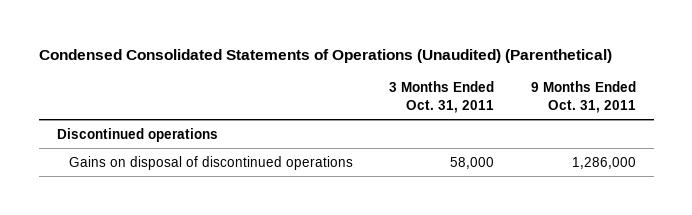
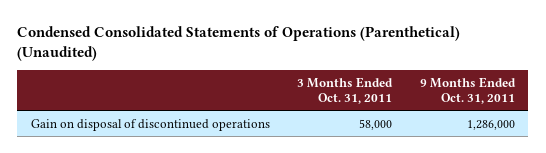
[38,48,612,63] Condensed Consolidated Statements of Operations (Unaudited) (Parenthetical) -> [17,26,461,62] Condensed Consolidated Statements of Operations (Parenthetical) (Unaudited)
[56,127,218,142] Discontinued operations -> none
[69,155,354,170] Gains on disposal of discontinued operations -> [30,118,270,131] Gain on disposal of discontinued operations

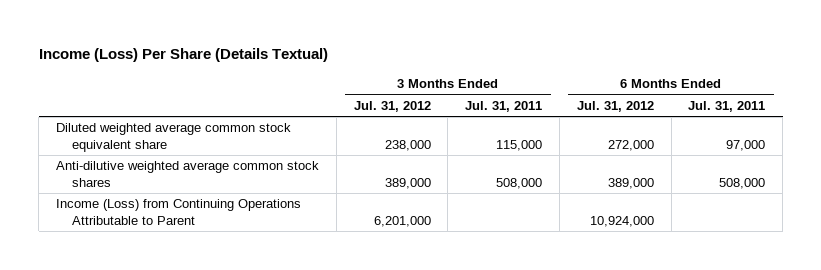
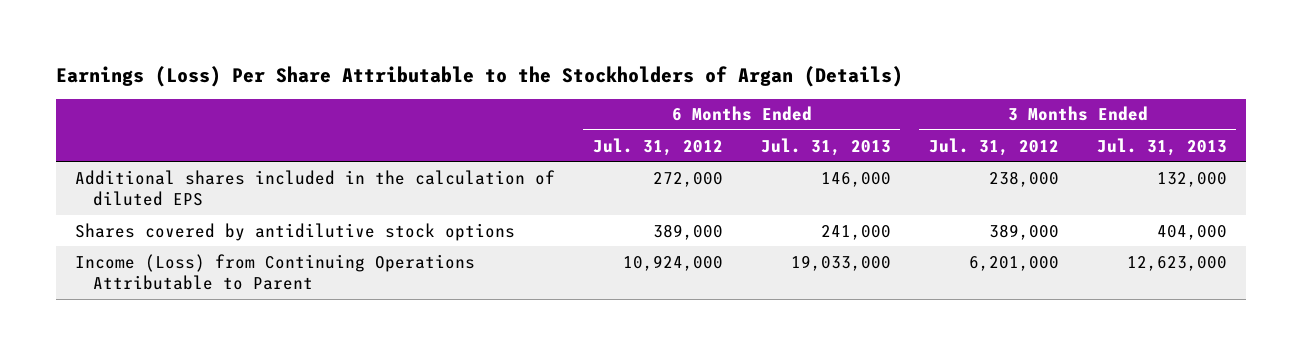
[38,48,328,63] Income (Loss) Per Share (Details Textual) -> [55,65,903,87] Earnings (Loss) Per Share Attributable to the Stockholders of Argan (Details)
[465,100,543,112] Jul. 31, 2011 -> none
[688,100,766,112] Jul. 31, 2011 -> none
none -> [760,137,891,156] Jul. 31, 2013
none -> [1096,137,1227,156] Jul. 31, 2013
[56,123,292,152] Diluted weighted average common stock equivalent share -> [74,169,555,206] Additional shares included in the calculation of diluted EPS
[56,161,320,187] Anti-dilutive weighted average common stock shares -> [74,222,515,241] Shares covered by antidilutive stock options

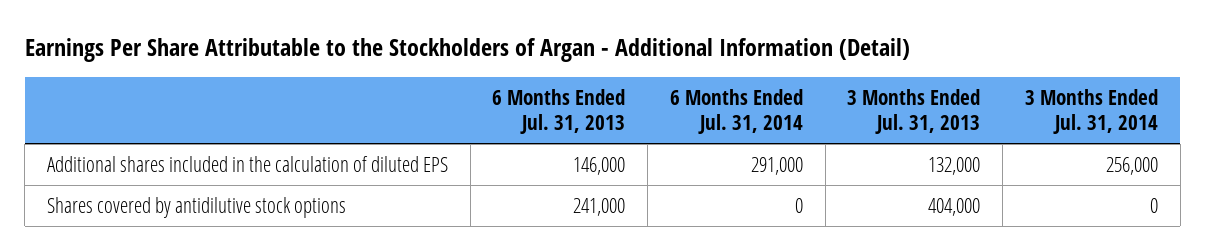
[55,65,903,87] Earnings (Loss) Per Share Attributable to the Stockholders of Argan (Details) -> [24,38,910,63] Earnings Per Share Attributable to the Stockholders of Argan - Additional Information (Detail)
[592,137,723,156] Jul. 31, 2012 -> none
[928,137,1059,156] Jul. 31, 2012 -> none
none -> [669,88,803,134] 6 Months Ended Jul. 31, 2014
none -> [1024,88,1158,134] 3 Months Ended Jul. 31, 2014
[74,253,475,290] Income (Loss) from Continuing Operations Attributable to Parent -> none

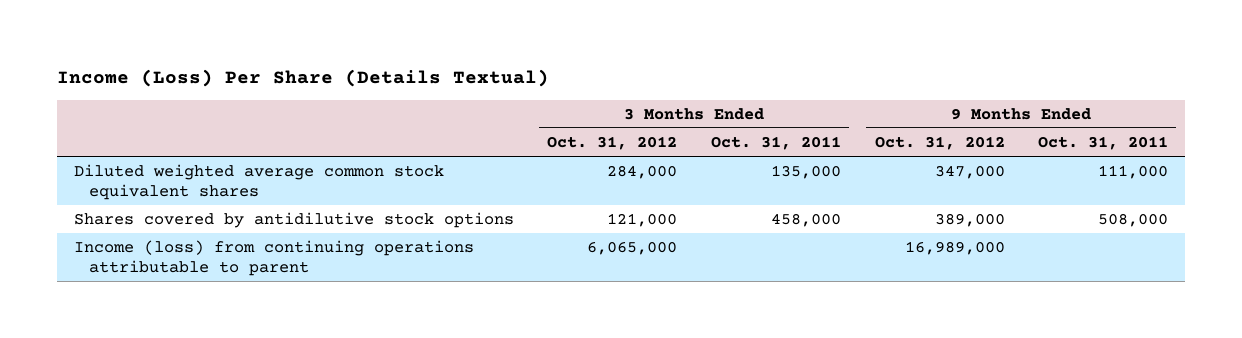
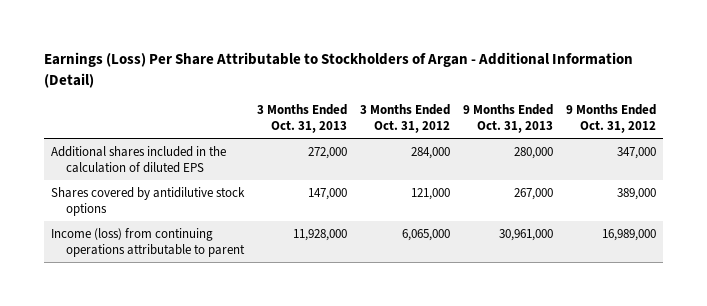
[57,69,550,88] Income (Loss) Per Share (Details Textual) -> [44,52,634,88] Earnings (Loss) Per Share Attributable to Stockholders of Argan - Additional Information (Detail)
[710,135,841,150] Oct. 31, 2011 -> none
[1038,135,1169,150] Oct. 31, 2011 -> none
none -> [256,104,347,134] 3 Months Ended Oct. 31, 2013
none -> [462,104,553,134] 9 Months Ended Oct. 31, 2013
[73,163,444,201] Diluted weighted average common stock equivalent shares -> [50,145,226,173] Additional shares included in the calculation of diluted EPS

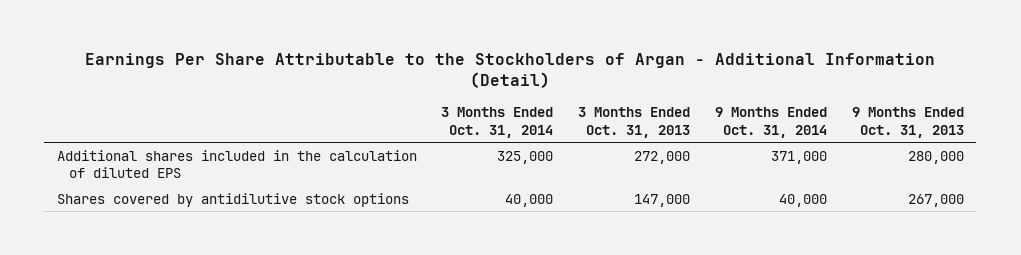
[44,52,634,88] Earnings (Loss) Per Share Attributable to Stockholders of Argan - Additional Information (Detail) -> [85,53,936,89] Earnings Per Share Attributable to the Stockholders of Argan - Additional Information (Detail)
[359,104,450,134] 3 Months Ended Oct. 31, 2012 -> none
[565,104,656,134] 9 Months Ended Oct. 31, 2012 -> none
none -> [441,107,554,138] 3 Months Ended Oct. 31, 2014
none -> [715,107,828,138] 9 Months Ended Oct. 31, 2014
[50,227,245,257] Income (loss) from continuing operations attributable to parent -> none

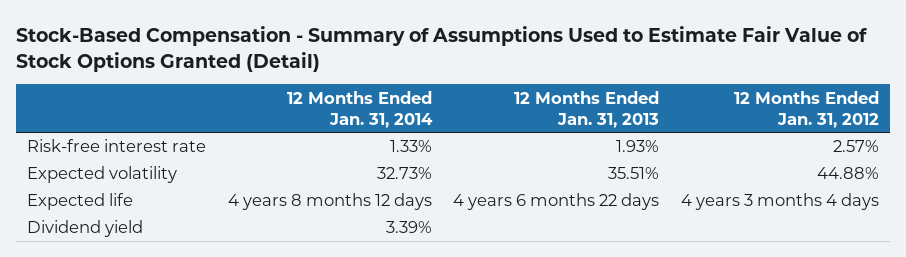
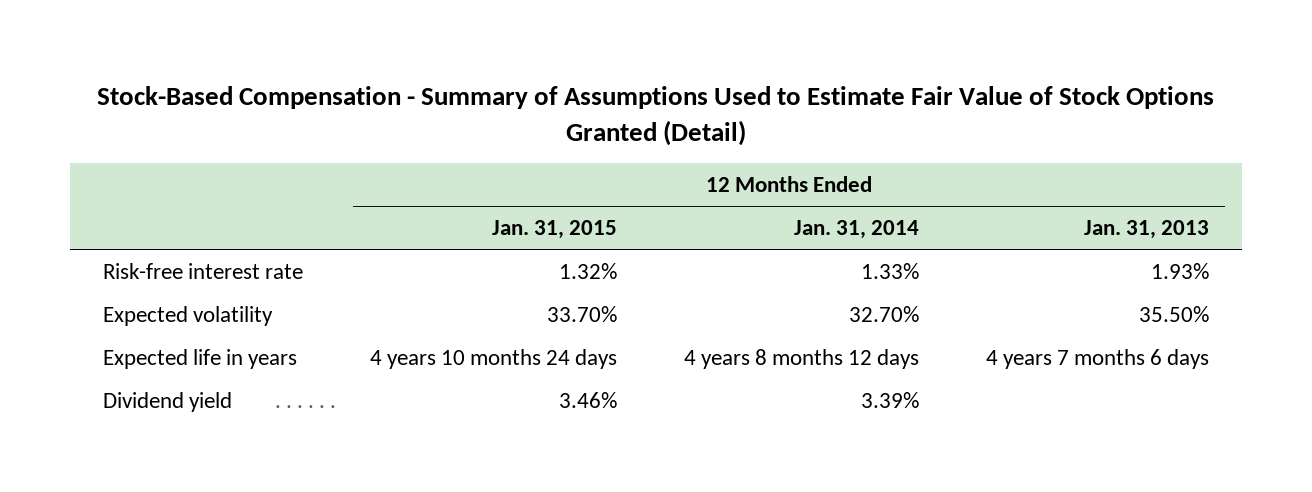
[734,90,880,128] 12 Months Ended Jan. 31, 2012 -> none
none -> [491,220,617,240] Jan. 31, 2015
[376,167,432,180] 32.73% -> [848,305,919,322] 32.70%
[608,167,660,180] 35.51% -> [1138,305,1209,322] 35.50%
[27,193,134,211] Expected life -> [103,348,298,369] Expected life in years
[453,193,660,211] 4 years 6 months 22 days -> [985,348,1209,369] 4 years 7 months 6 days

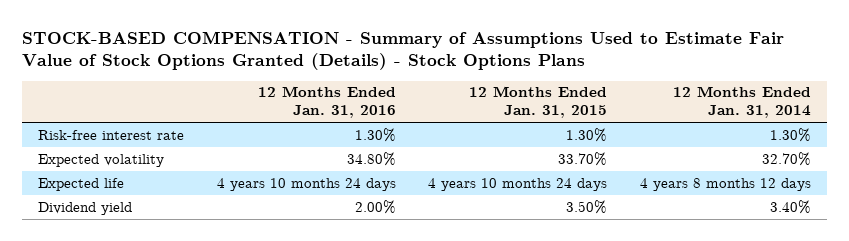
[96,86,1214,146] Stock-Based Compensation - Summary of Assumptions Used to Estimate Fair Value of Stock Options Granted (Detail) -> [21,31,784,71] STOCK-BASED COMPENSATION - Summary of Assumptions Used to Estimate Fair Value of Stock Options Granted (Details) - Stock Options Plans
[1083,220,1209,240] Jan. 31, 2013 -> none
none -> [257,86,396,119] 12 Months Ended Jan. 31, 2016
[558,262,617,279] 1.32% -> [566,127,608,142] 1.30%
[860,262,919,279] 1.33% -> [769,127,811,142] 1.30%
[103,348,298,369] Expected life in years -> [38,177,125,191] Expected life
[558,391,617,408] 3.46% -> [566,199,608,214] 3.50%
[860,391,919,408] 3.39% -> [769,199,811,214] 3.40%

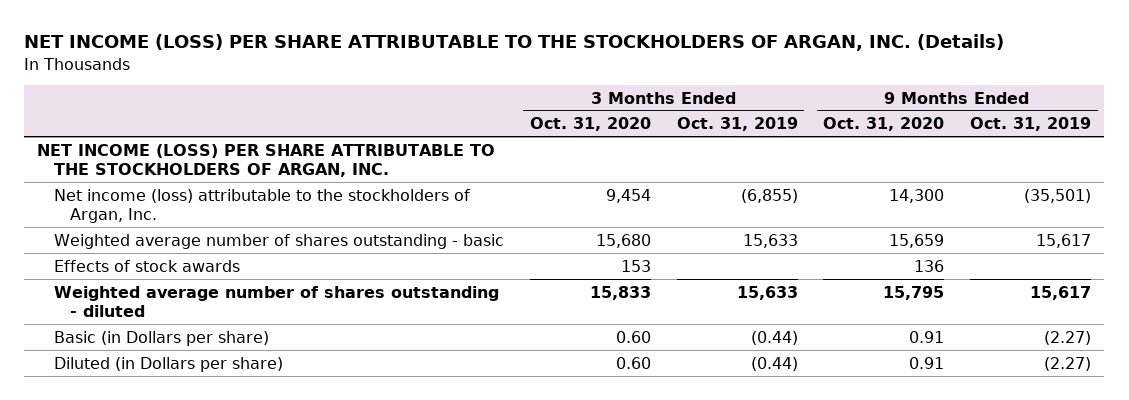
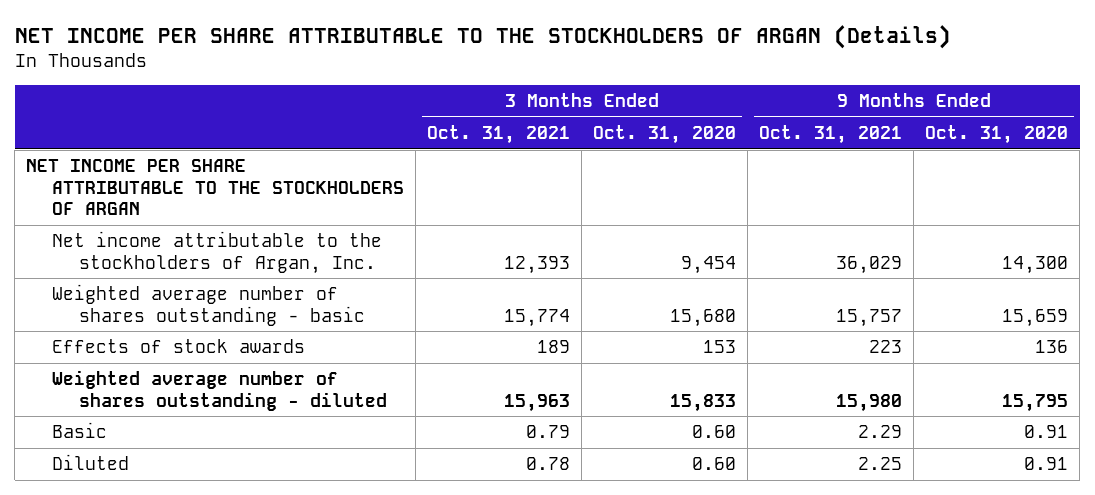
[24,34,1005,52] NET INCOME (LOSS) PER SHARE ATTRIBUTABLE TO THE STOCKHOLDERS OF ARGAN, INC. (Details) -> [14,24,951,49] NET INCOME PER SHARE ATTRIBUTABLE TO THE STOCKHOLDERS OF ARGAN (Details)
[676,117,798,132] Oct. 31, 2019 -> none
[970,117,1092,132] Oct. 31, 2019 -> none
none -> [427,125,571,145] Oct. 31, 2021
none -> [759,125,903,145] Oct. 31, 2021
[37,143,496,177] NET INCOME (LOSS) PER SHARE ATTRIBUTABLE TO THE STOCKHOLDERS OF ARGAN, INC. -> [26,159,405,215] NET INCOME PER SHARE ATTRIBUTABLE TO THE STOCKHOLDERS OF ARGAN
[53,188,470,223] Net income (loss) attributable to the stockholders of Argan, Inc. -> [52,231,383,274] Net income attributable to the stockholders of Argan, Inc.
[53,330,269,346] Basic (in Dollars per share) -> [52,422,108,439] Basic
[53,356,283,372] Diluted (in Dollars per share) -> [52,454,130,471] Diluted

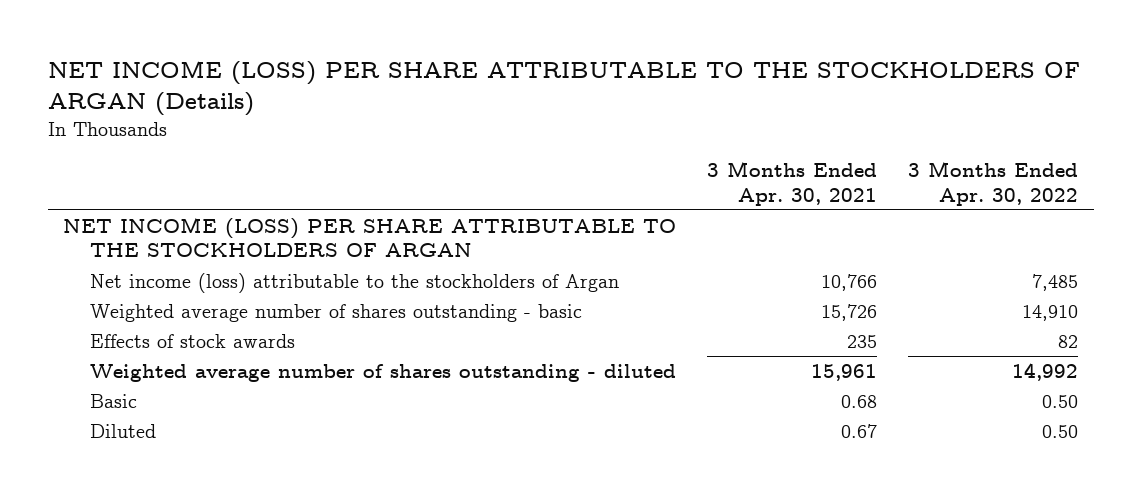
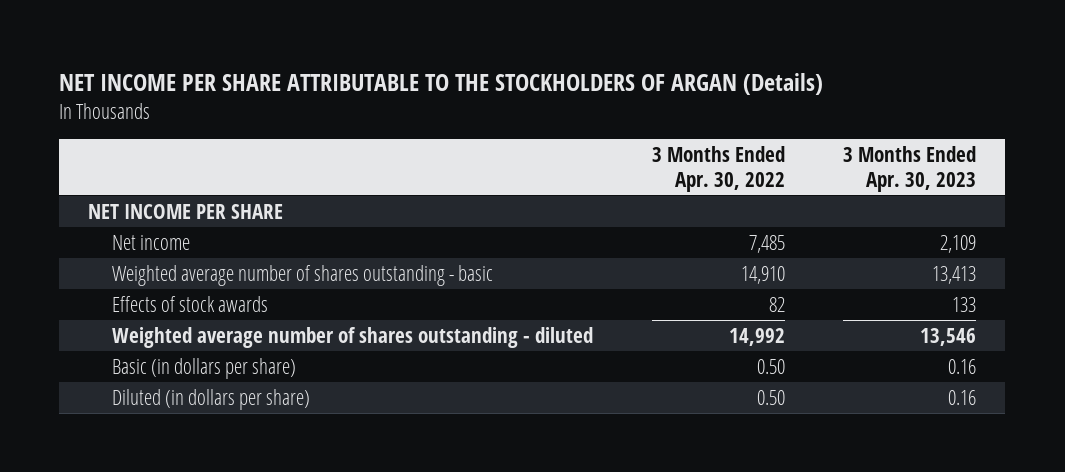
[47,61,1080,116] NET INCOME (LOSS) PER SHARE ATTRIBUTABLE TO THE STOCKHOLDERS OF ARGAN (Details) -> [59,73,824,96] NET INCOME PER SHARE ATTRIBUTABLE TO THE STOCKHOLDERS OF ARGAN (Details)
[707,161,878,206] 3 Months Ended Apr. 30, 2021 -> none
none -> [843,145,977,192] 3 Months Ended Apr. 30, 2023
[62,216,676,258] NET INCOME (LOSS) PER SHARE ATTRIBUTABLE TO THE STOCKHOLDERS OF ARGAN -> [88,203,284,219] NET INCOME PER SHARE
[90,272,620,293] Net income (loss) attributable to the stockholders of Argan -> [112,234,191,250] Net income
[90,393,138,408] Basic -> [112,357,297,379] Basic (in dollars per share)
[90,423,157,438] Diluted -> [112,388,311,410] Diluted (in dollars per share)

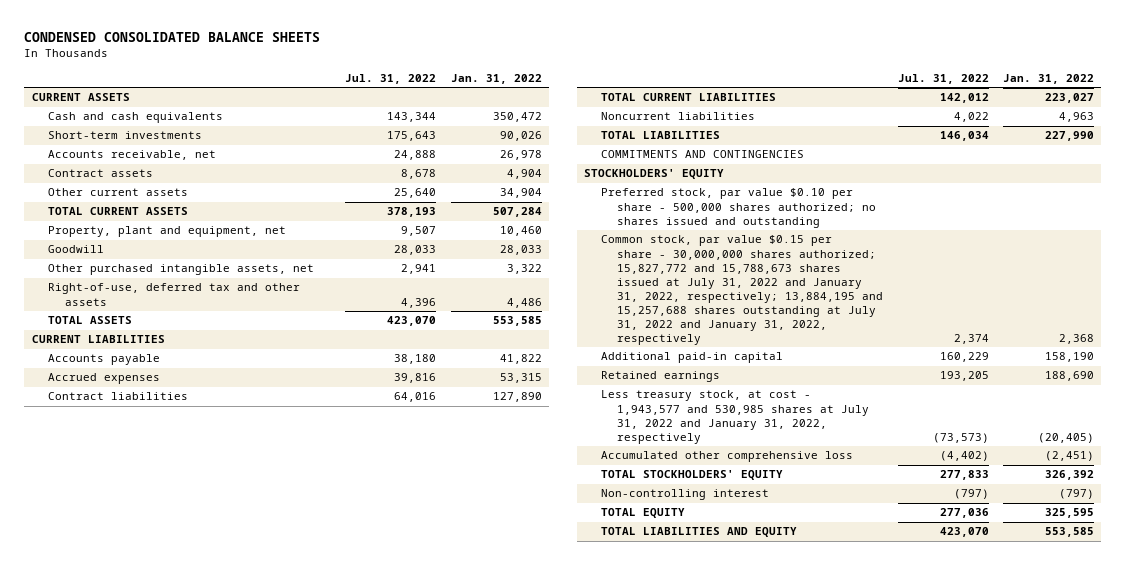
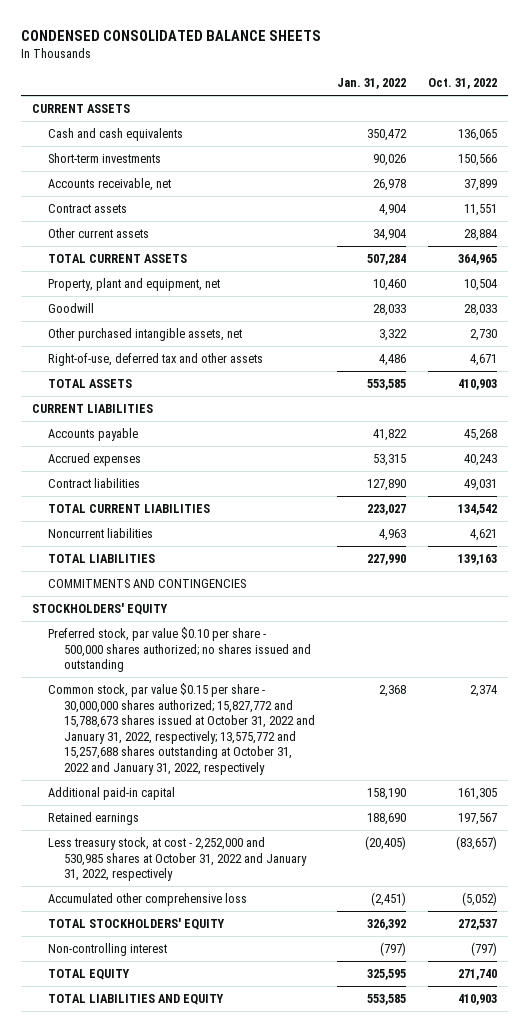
[345,73,437,84] Jul. 31, 2022 -> none
none -> [427,78,497,90] Oct. 31, 2022
[600,235,884,345] Common stock, par value $0.15 per share - 30,000,000 shares authorized; 15,827,772 and 15,788,673 shares issued at July 31, 2022 and January 31, 2022, respectively; 13,884,195 and 15,257,688 shares outstanding at July 31, 2022 and January 31, 2022, respectively -> [47,683,315,775] Common stock, par value $0.15 per share - 30,000,000 shares authorized; 15,827,772 and 15,788,673 shares issued at October 31, 2022 and January 31, 2022, respectively; 13,575,772 and 15,257,688 shares outstanding at October 31, 2022 and January 31, 2022, respectively
[600,390,870,444] Less treasury stock, at cost - 1,943,577 and 530,985 shares at July 31, 2022 and January 31, 2022, respectively -> [47,837,307,882] Less treasury stock, at cost - 2,252,000 and 530,985 shares at October 31, 2022 and January 31, 2022, respectively

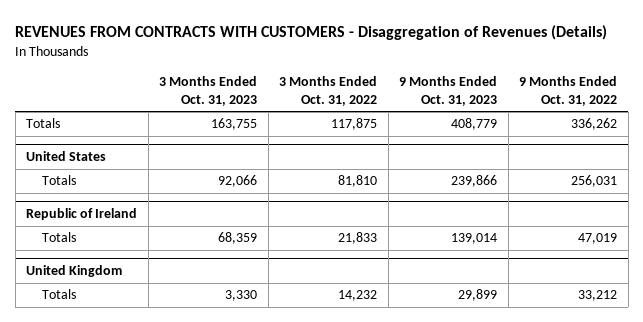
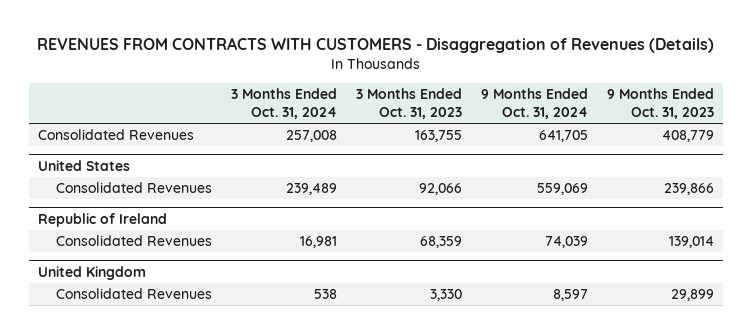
[279,76,378,107] 3 Months Ended Oct. 31, 2022 -> none
[519,76,618,107] 9 Months Ended Oct. 31, 2022 -> none
none -> [231,88,338,119] 3 Months Ended Oct. 31, 2024
none -> [480,88,588,119] 9 Months Ended Oct. 31, 2024
[26,118,61,129] Totals -> [38,129,195,141] Consolidated Revenues
[42,175,77,186] Totals -> [56,182,213,194] Consolidated Revenues
[42,232,77,243] Totals -> [56,235,213,247] Consolidated Revenues
[42,289,77,300] Totals -> [56,288,213,300] Consolidated Revenues

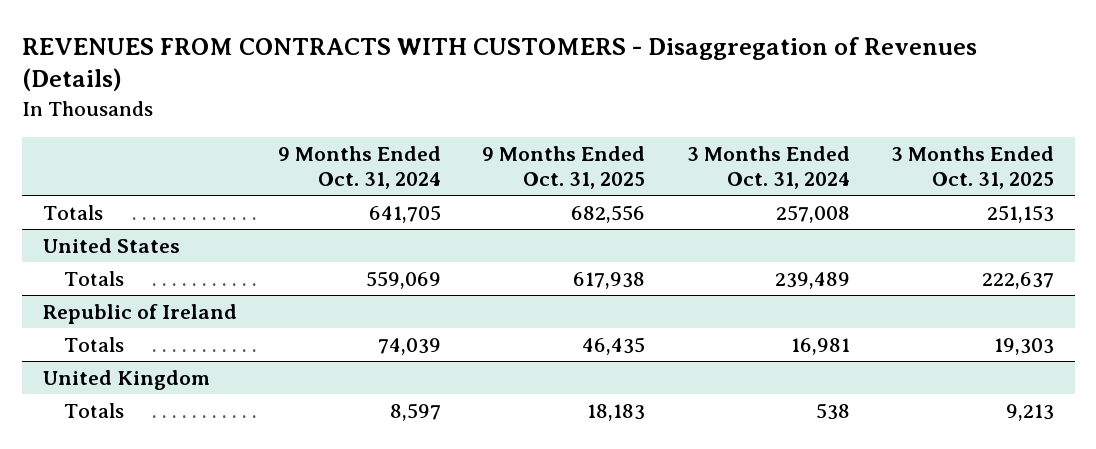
[355,88,462,119] 3 Months Ended Oct. 31, 2023 -> none
[606,88,714,119] 9 Months Ended Oct. 31, 2023 -> none
none -> [482,146,646,189] 9 Months Ended Oct. 31, 2025
none -> [890,146,1054,189] 3 Months Ended Oct. 31, 2025
[38,129,195,141] Consolidated Revenues -> [42,204,103,220] Totals
[56,182,213,194] Consolidated Revenues -> [64,270,125,286] Totals
[56,235,213,247] Consolidated Revenues -> [64,336,125,352] Totals
[56,288,213,300] Consolidated Revenues -> [64,402,125,418] Totals

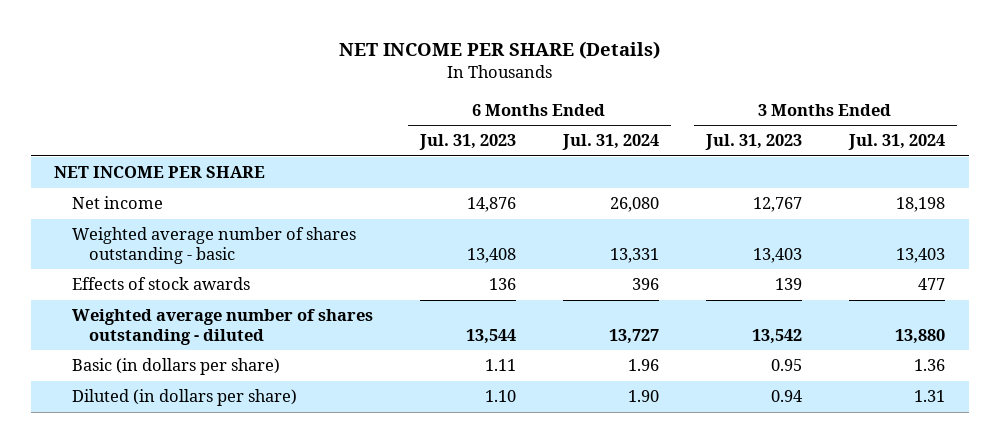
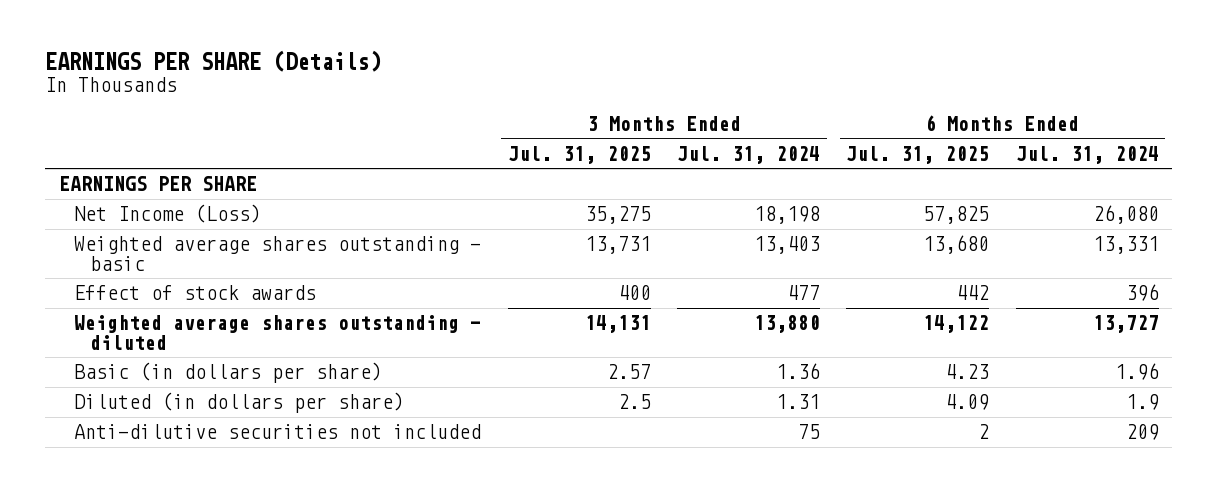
[338,41,660,60] NET INCOME PER SHARE (Details) -> [45,50,382,73] EARNINGS PER SHARE (Details)
[418,134,516,151] Jul. 31, 2023 -> none
[704,134,802,151] Jul. 31, 2023 -> none
none -> [507,145,651,164] Jul. 31, 2025
none -> [846,145,990,164] Jul. 31, 2025
[54,166,266,179] NET INCOME PER SHARE -> [58,176,257,192] EARNINGS PER SHARE
[71,196,163,210] Net income -> [74,204,262,224] Net Income (Loss)
[71,227,356,264] Weighted average number of shares outstanding - basic -> [74,236,482,271] Weighted average shares outstanding - basic
[71,277,250,291] Effects of stock awards -> [74,285,317,301] Effect of stock awards
[71,309,373,345] Weighted average number of shares outstanding - diluted -> [74,315,482,350] Weighted average shares outstanding - diluted
[627,390,659,403] 1.90 -> [1125,394,1159,411] 1.9
none -> [74,424,482,440] Anti-dilutive securities not included

